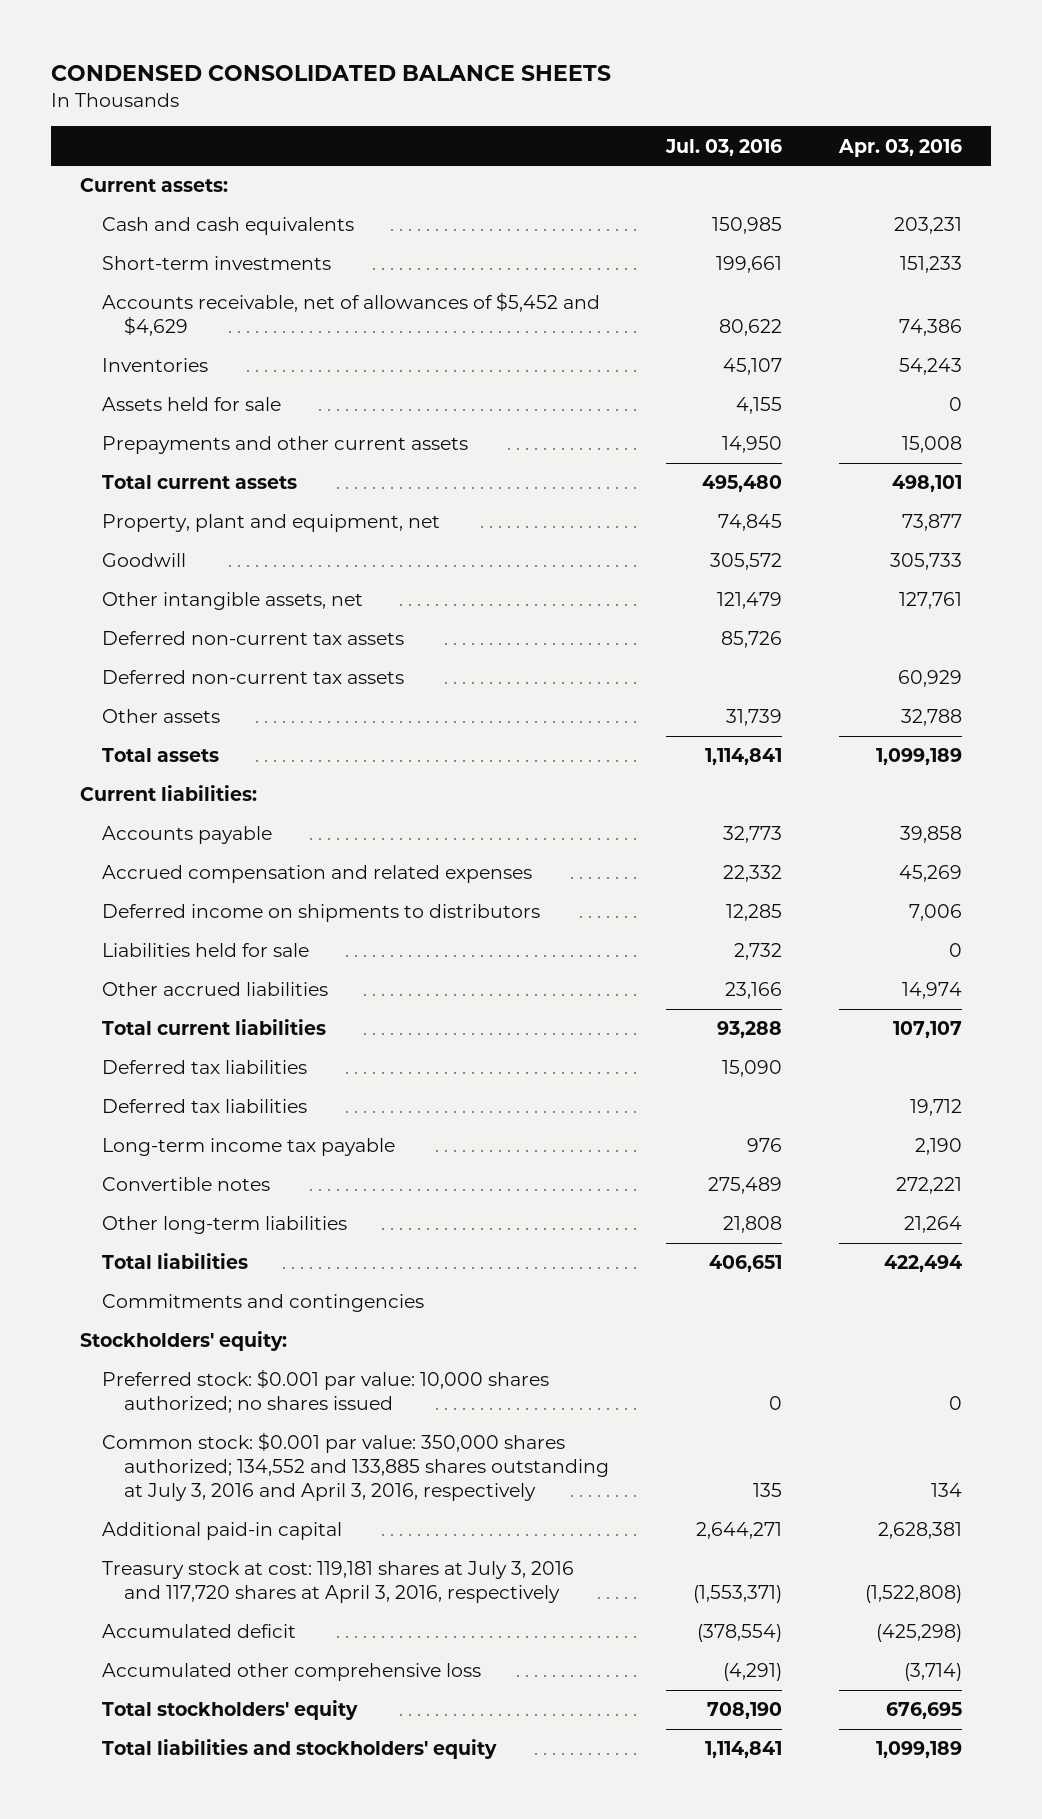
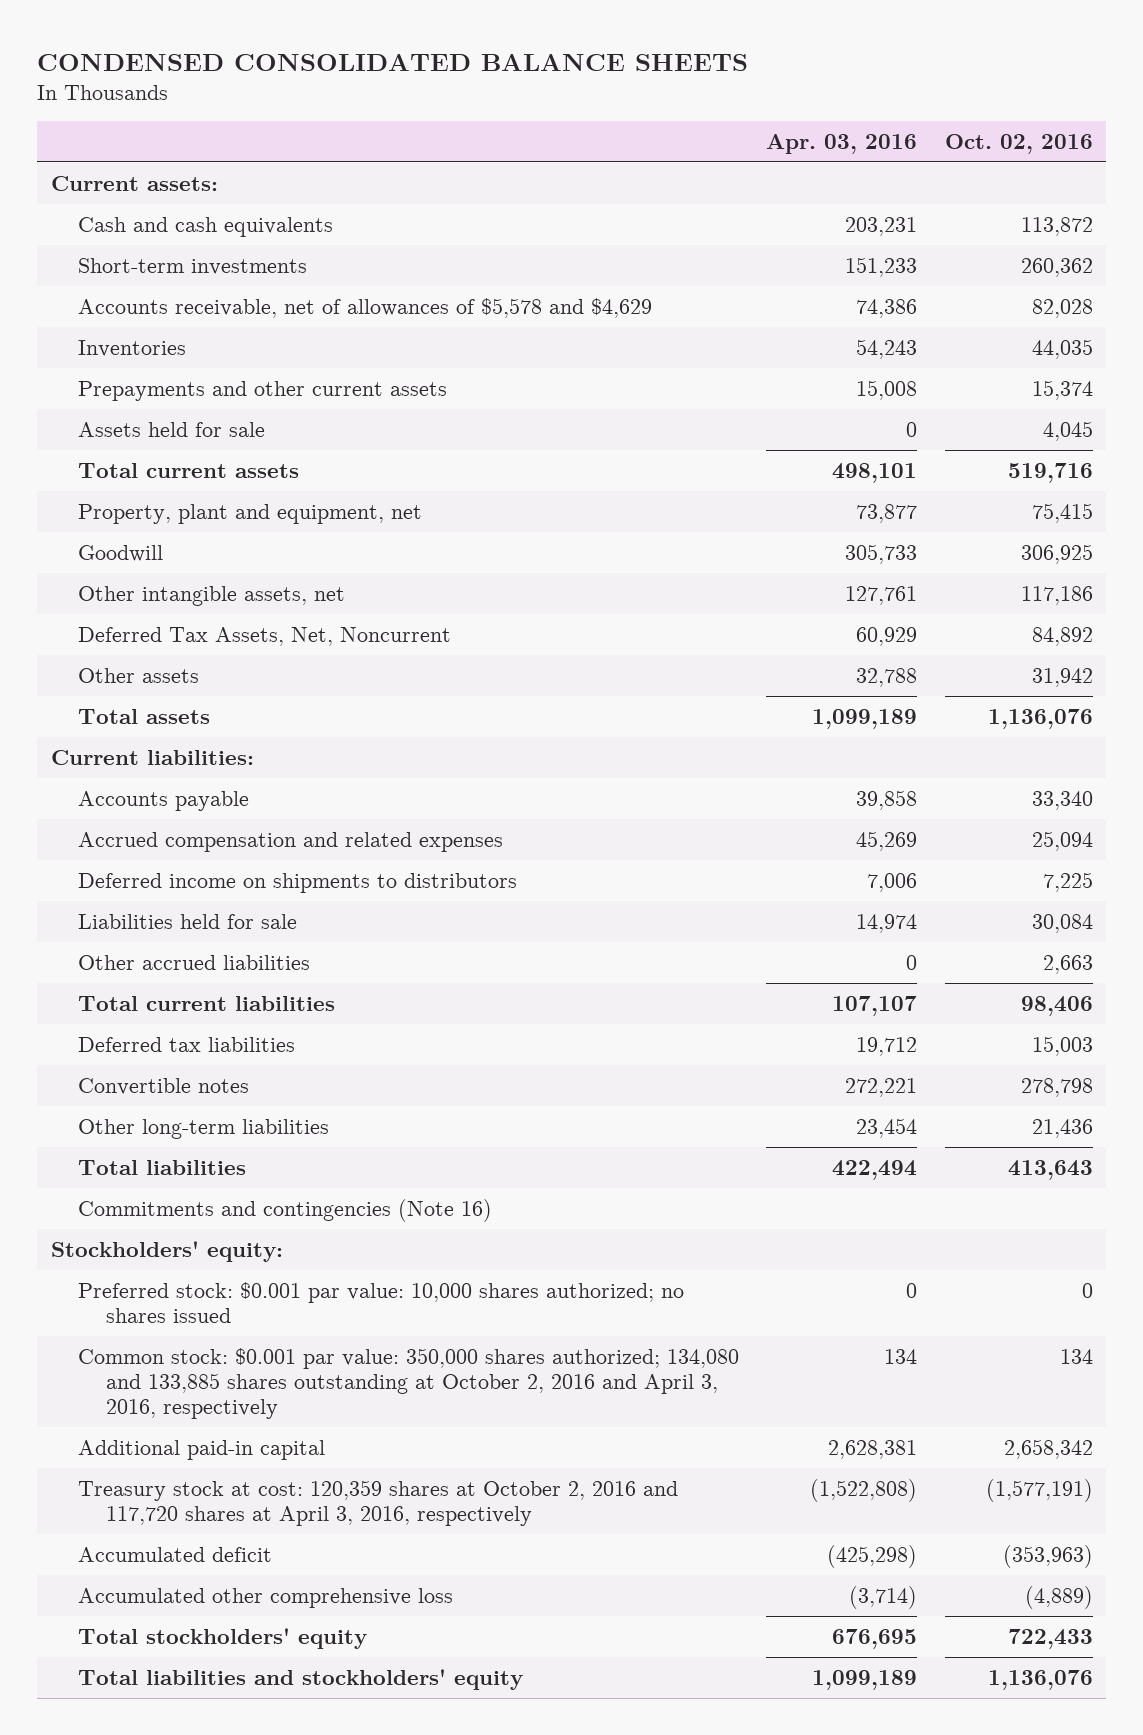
[664,138,782,156] Jul. 03, 2016 -> none
none -> [944,134,1093,155] Oct. 02, 2016
[101,292,600,337] Accounts receivable, net of allowances of $5,452 and $4,629 -> [78,297,653,318] Accounts receivable, net of allowances of $5,578 and $4,629
[101,397,281,412] Assets held for sale -> [78,421,266,437] Assets held for sale
[101,631,404,646] Deferred non-current tax assets -> none
[101,670,404,685] Deferred non-current tax assets -> [78,626,452,646] Deferred Tax Assets, Net, Noncurrent
[948,943,962,958] 0 -> [856,913,918,933] 14,974
[901,982,962,1000] 14,974 -> [906,954,918,970] 0
[101,1060,307,1075] Deferred tax liabilities -> none
[101,1138,395,1157] Long-term income tax payable -> none
[903,1216,962,1234] 21,264 -> [856,1117,918,1138] 23,454
[101,1294,424,1313] Commitments and contingencies -> [78,1198,493,1222] Commitments and contingencies (Note 16)
[101,1432,609,1502] Common stock: $0.001 par value: 350,000 shares authorized; 134,552 and 133,885 shares outstanding at July 3, 2016 and April 3, 2016, respectively -> [78,1347,740,1419] Common stock: $0.001 par value: 350,000 shares authorized; 134,080 and 133,885 shares outstanding at October 2, 2016 and April 3, 2016, respectively
[101,1561,574,1604] Treasury stock at cost: 119,181 shares at July 3, 2016 and 117,720 shares at April 3, 2016, respectively -> [78,1479,679,1526] Treasury stock at cost: 120,359 shares at October 2, 2016 and 117,720 shares at April 3, 2016, respectively

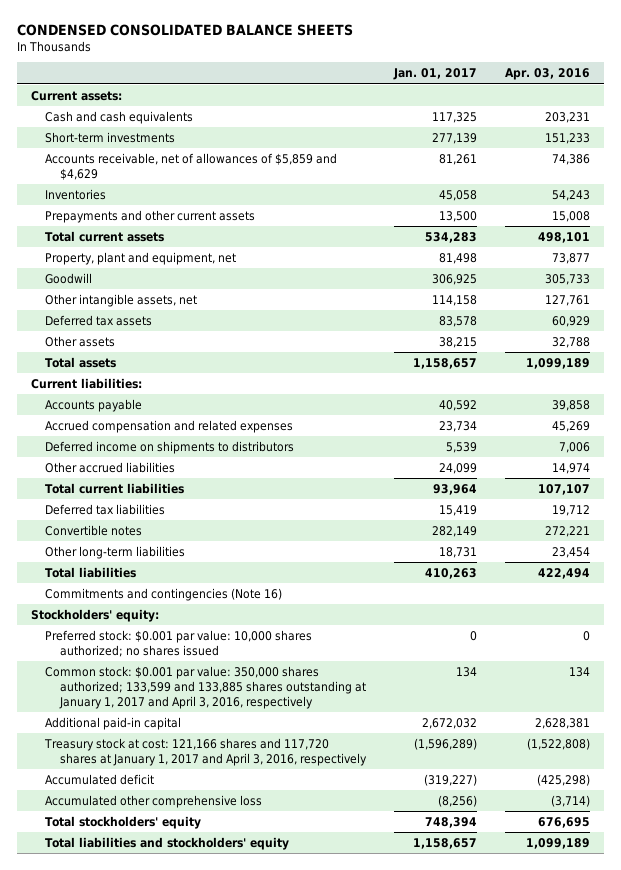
[944,134,1093,155] Oct. 02, 2016 -> none
none -> [392,68,477,81] Jan. 01, 2017
[78,297,653,318] Accounts receivable, net of allowances of $5,578 and $4,629 -> [45,152,338,180] Accounts receivable, net of allowances of $5,859 and $4,629
[78,421,266,437] Assets held for sale -> none
[78,626,452,646] Deferred Tax Assets, Net, Noncurrent -> [45,314,153,326] Deferred tax assets
[78,954,311,970] Other accrued liabilities -> none
[78,913,298,929] Liabilities held for sale -> [45,461,176,473] Other accrued liabilities
[78,1347,740,1419] Common stock: $0.001 par value: 350,000 shares authorized; 134,080 and 133,885 shares outstanding at October 2, 2016 and April 3, 2016, respectively -> [45,665,366,709] Common stock: $0.001 par value: 350,000 shares authorized; 133,599 and 133,885 shares outstanding at January 1, 2017 and April 3, 2016, respectively
[78,1479,679,1526] Treasury stock at cost: 120,359 shares at October 2, 2016 and 117,720 shares at April 3, 2016, respectively -> [44,737,367,766] Treasury stock at cost: 121,166 shares and 117,720 shares at January 1, 2017 and April 3, 2016, respectively

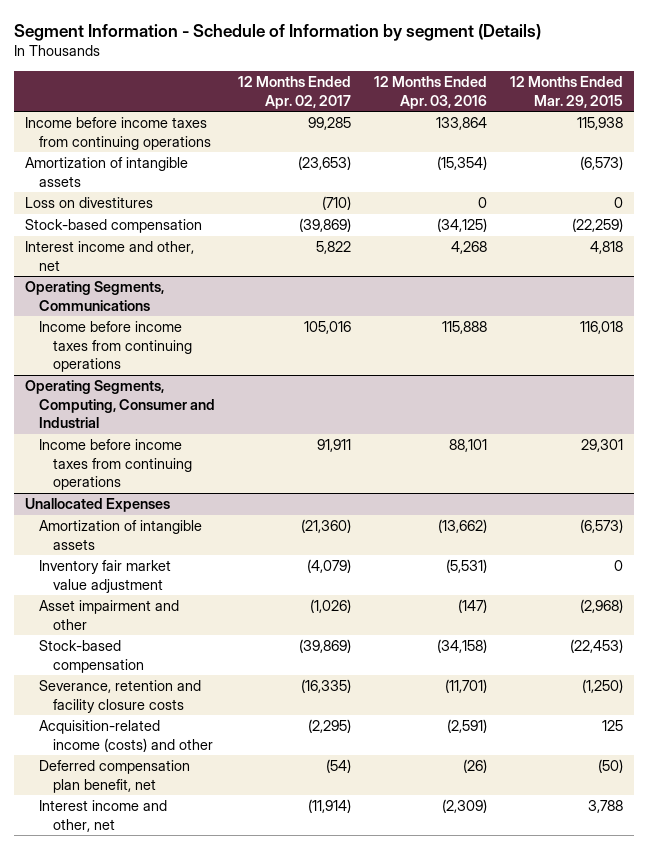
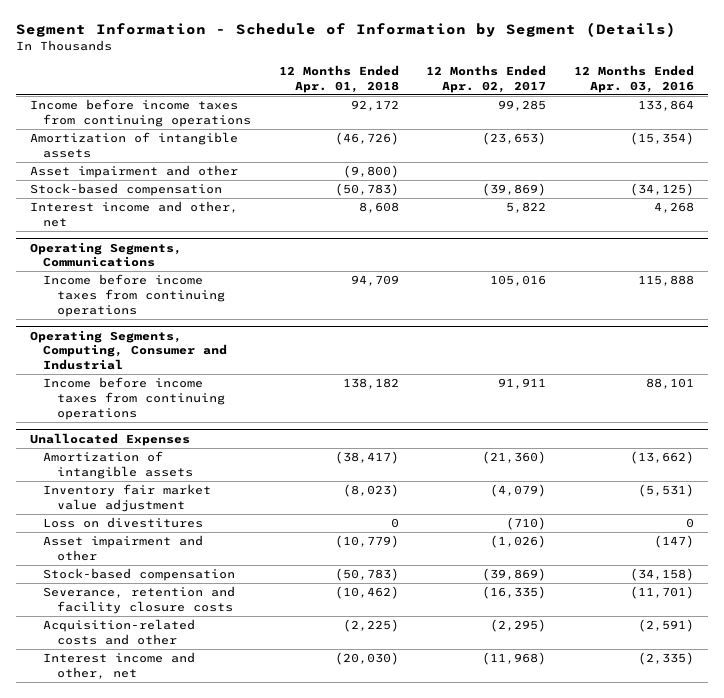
[13,23,541,41] Segment Information - Schedule of Information by segment (Details) -> [16,22,677,38] Segment Information - Schedule of Information by Segment (Details)
[509,76,623,108] 12 Months Ended Mar. 29, 2015 -> none
none -> [278,64,399,93] 12 Months Ended Apr. 01, 2018
[25,197,154,209] Loss on divestitures -> none
none -> [30,165,239,179] Asset impairment and other
none -> [43,517,204,529] Loss on divestitures
[39,760,191,793] Deferred compensation plan benefit, net -> none
[39,720,214,752] Acquisition-related income (costs) and other -> [43,619,196,645] Acquisition-related costs and other
[308,799,352,814] (11,914) -> [482,652,547,666] (11,968)
[441,799,487,814] (2,309) -> [637,652,694,666] (2,335)

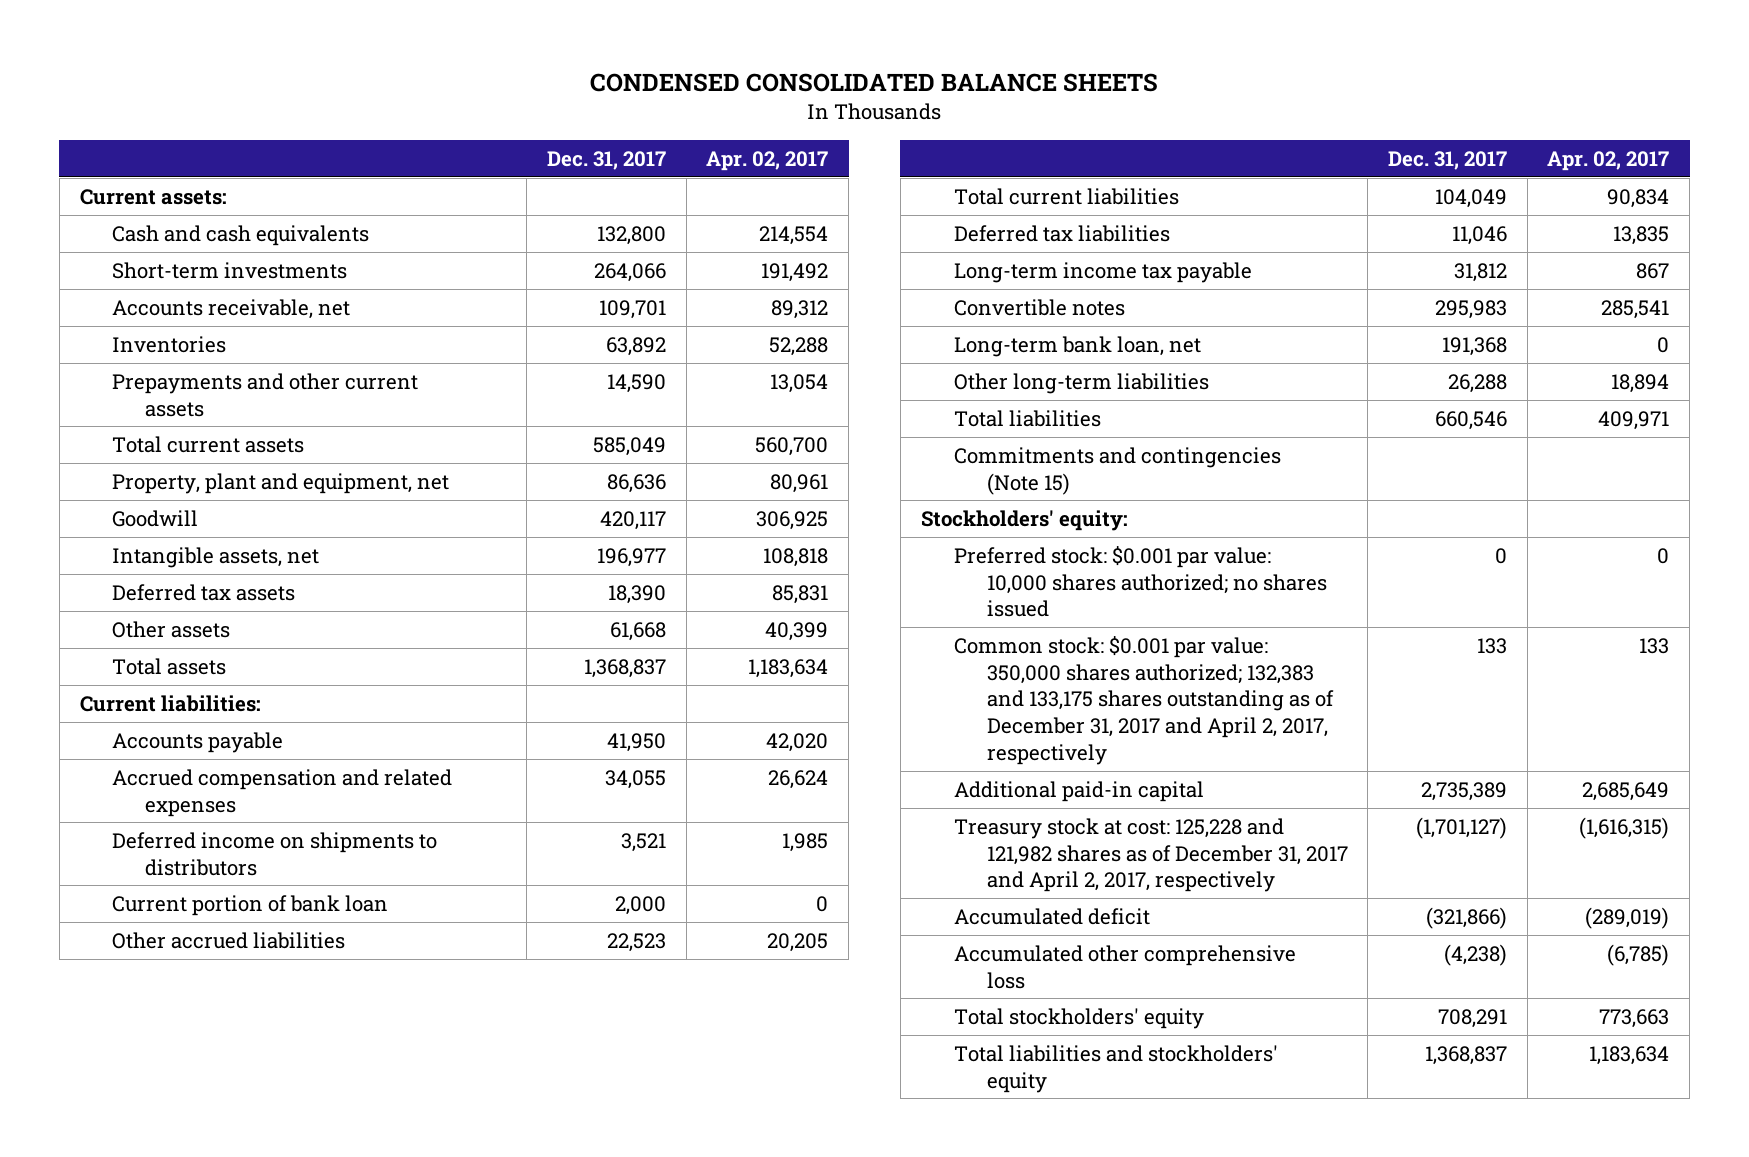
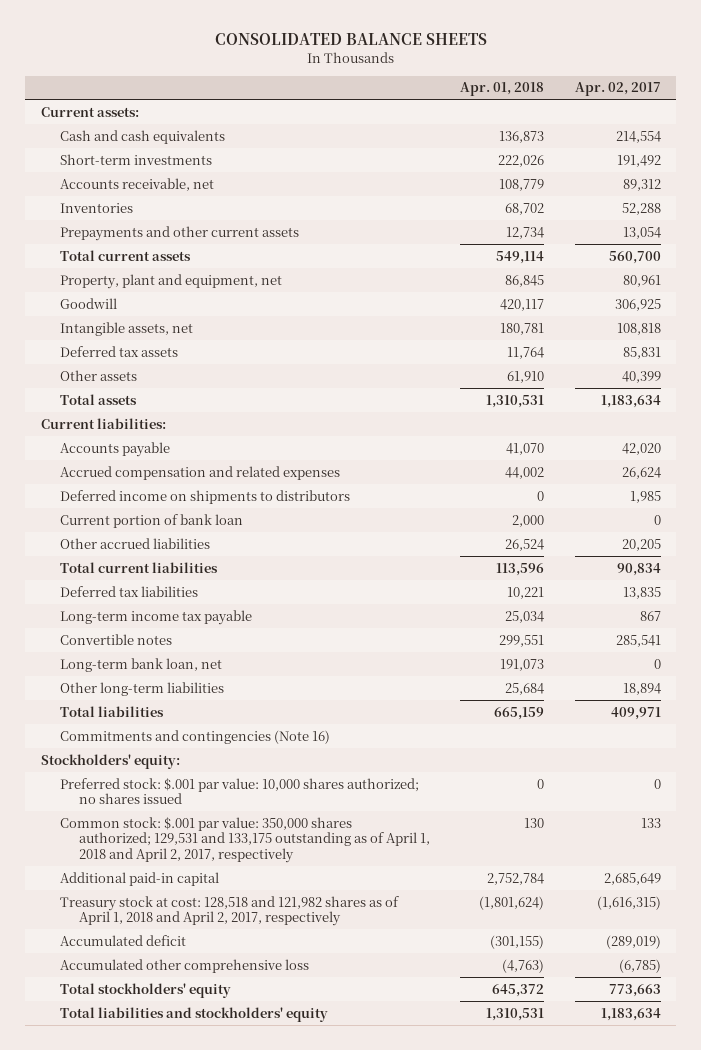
[590,73,1159,93] CONDENSED CONSOLIDATED BALANCE SHEETS -> [214,33,487,46] CONSOLIDATED BALANCE SHEETS
[546,150,666,170] Dec. 31, 2017 -> none
none -> [460,82,545,97] Apr. 01, 2018
[953,446,1281,495] Commitments and contingencies (Note 15) -> [59,729,330,744] Commitments and contingencies (Note 16)
[953,545,1327,618] Preferred stock: $0.001 par value: 10,000 shares authorized; no shares issued -> [59,777,419,805] Preferred stock: $.001 par value: 10,000 shares authorized; no shares issued
[953,635,1334,765] Common stock: $0.001 par value: 350,000 shares authorized; 132,383 and 133,175 shares outstanding as of December 31, 2017 and April 2, 2017, respectively -> [59,816,430,864] Common stock: $.001 par value: 350,000 shares authorized; 129,531 and 133,175 outstanding as of April 1, 2018 and April 2, 2017, respectively
[953,817,1348,893] Treasury stock at cost: 125,228 and 121,982 shares as of December 31, 2017 and April 2, 2017, respectively -> [59,895,399,927] Treasury stock at cost: 128,518 and 121,982 shares as of April 1, 2018 and April 2, 2017, respectively

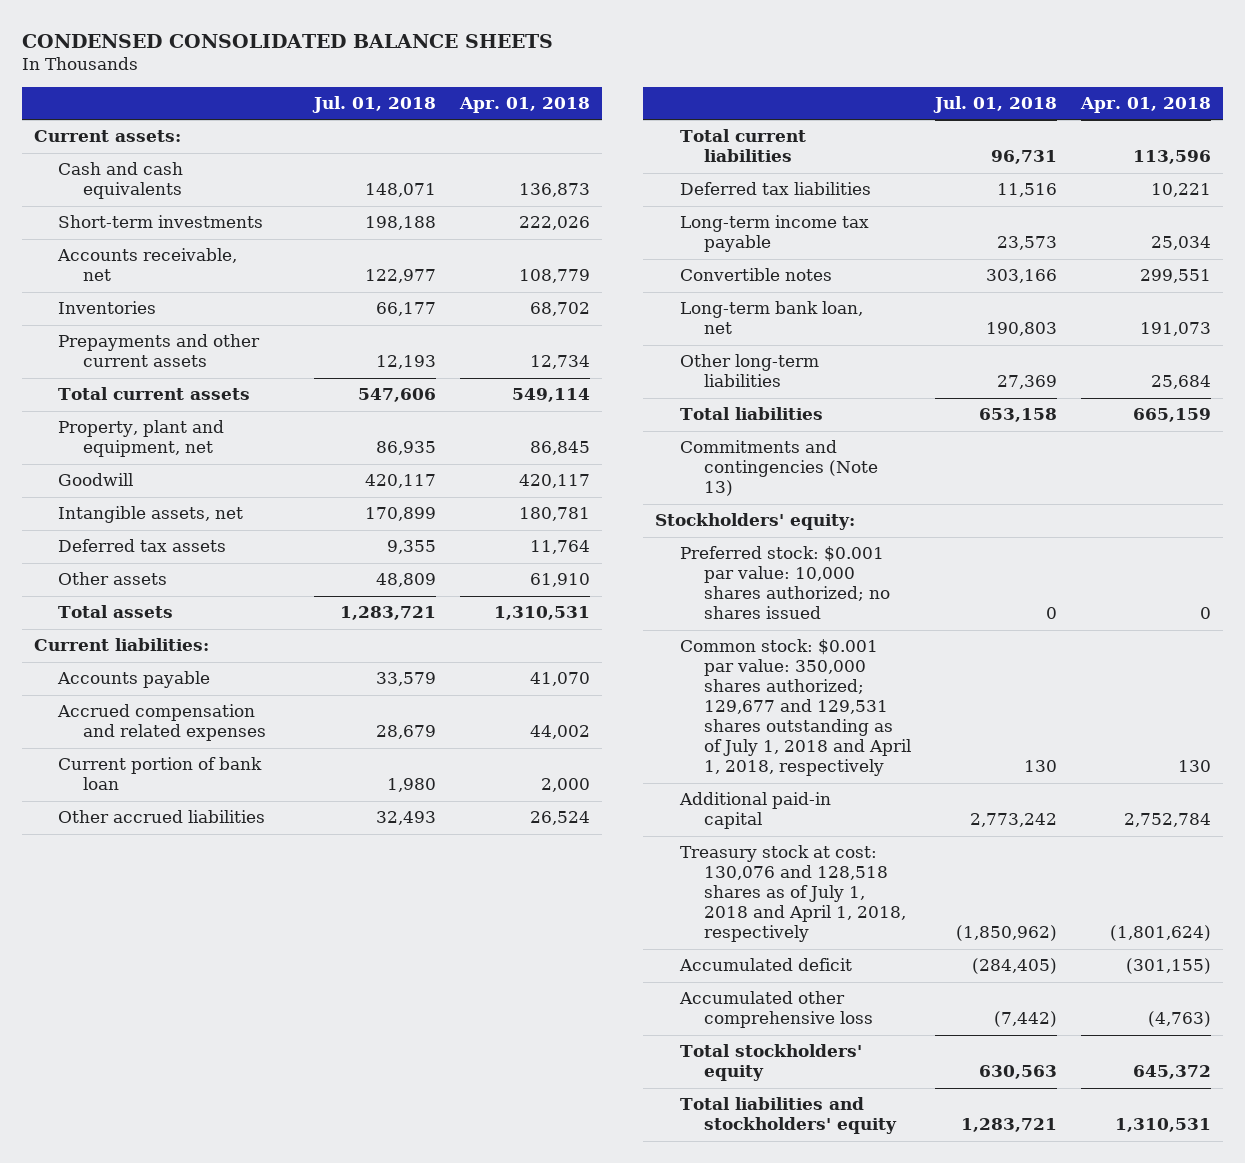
[214,33,487,46] CONSOLIDATED BALANCE SHEETS -> [22,33,554,48] CONDENSED CONSOLIDATED BALANCE SHEETS
[574,82,661,97] Apr. 02, 2017 -> none
none -> [311,96,436,114] Jul. 01, 2018
[59,489,350,504] Deferred income on shipments to distributors -> none
[59,729,330,744] Commitments and contingencies (Note 16) -> [679,440,879,497] Commitments and contingencies (Note 13)
[59,777,419,805] Preferred stock: $.001 par value: 10,000 shares authorized; no shares issued -> [679,546,891,620] Preferred stock: $0.001 par value: 10,000 shares authorized; no shares issued
[59,816,430,864] Common stock: $.001 par value: 350,000 shares authorized; 129,531 and 133,175 outstanding as of April 1, 2018 and April 2, 2017, respectively -> [679,639,912,777] Common stock: $0.001 par value: 350,000 shares authorized; 129,677 and 129,531 shares outstanding as of July 1, 2018 and April 1, 2018, respectively
[59,895,399,927] Treasury stock at cost: 128,518 and 121,982 shares as of April 1, 2018 and April 2, 2017, respectively -> [679,845,907,943] Treasury stock at cost: 130,076 and 128,518 shares as of July 1, 2018 and April 1, 2018, respectively

